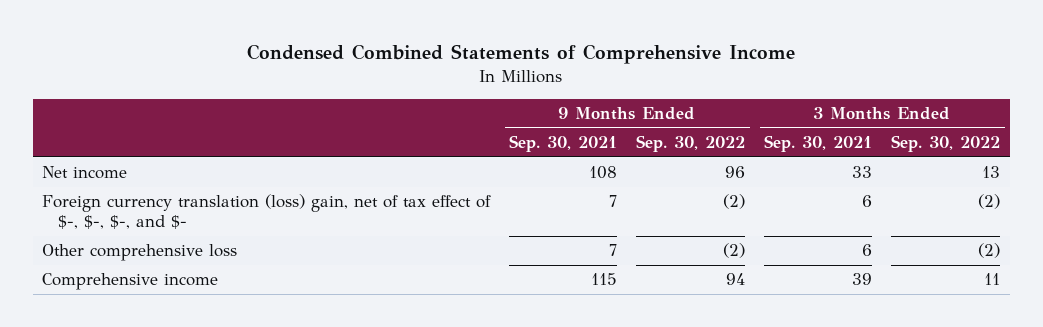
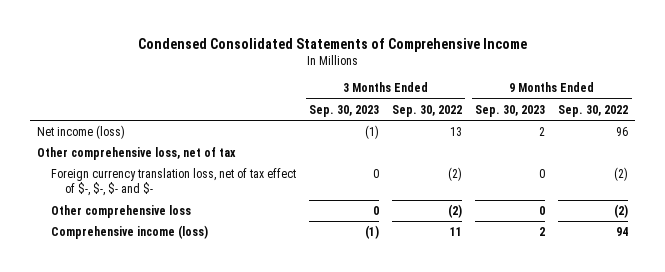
[247,44,796,65] Condensed Combined Statements of Comprehensive Income -> [137,38,527,53] Condensed Consolidated Statements of Comprehensive Income
[509,135,618,153] Sep. 30, 2021 -> none
[764,135,873,153] Sep. 30, 2021 -> none
none -> [309,104,380,117] Sep. 30, 2023
none -> [475,104,546,117] Sep. 30, 2023
[42,166,128,180] Net income -> [36,124,125,139] Net income (loss)
none -> [36,146,236,160] Other comprehensive loss, net of tax
[42,194,492,229] Foreign currency translation (loss) gain, net of tax effect of $-, $-, $-, and $- -> [50,167,296,197] Foreign currency translation loss, net of tax effect of $-, $-, $- and $-
[42,273,219,291] Comprehensive income -> [50,224,208,239] Comprehensive income (loss)

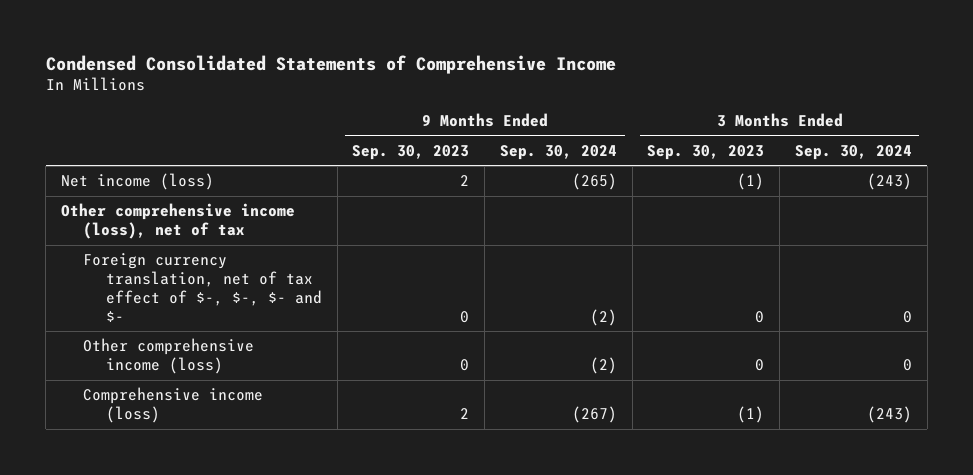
[392,104,463,117] Sep. 30, 2022 -> none
[558,104,629,117] Sep. 30, 2022 -> none
none -> [499,144,617,160] Sep. 30, 2024
none -> [794,144,912,160] Sep. 30, 2024
[36,146,236,160] Other comprehensive loss, net of tax -> [60,203,295,240] Other comprehensive income (loss), net of tax
[50,167,296,197] Foreign currency translation loss, net of tax effect of $-, $-, $- and $- -> [83,253,322,322] Foreign currency translation, net of tax effect of $-, $-, $- and $-
[50,204,191,218] Other comprehensive loss -> [83,338,255,375] Other comprehensive income (loss)

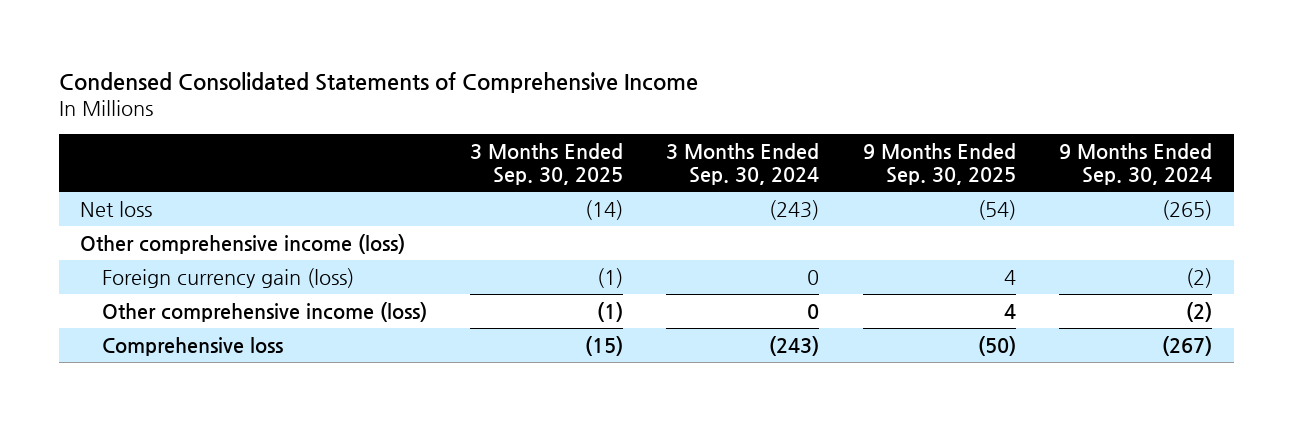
[352,144,470,160] Sep. 30, 2023 -> none
[647,144,765,160] Sep. 30, 2023 -> none
none -> [470,142,624,186] 3 Months Ended Sep. 30, 2025
none -> [862,142,1016,186] 9 Months Ended Sep. 30, 2025
[60,173,214,191] Net income (loss) -> [80,200,153,217] Net loss
[60,203,295,240] Other comprehensive income (loss), net of tax -> [80,233,406,254] Other comprehensive income (loss)
[83,253,322,322] Foreign currency translation, net of tax effect of $-, $-, $- and $- -> [101,267,354,288] Foreign currency gain (loss)
[83,387,264,424] Comprehensive income (loss) -> [101,336,283,356] Comprehensive loss

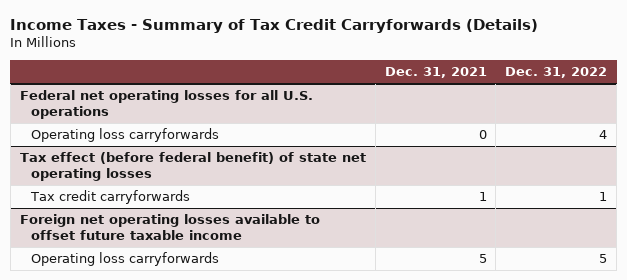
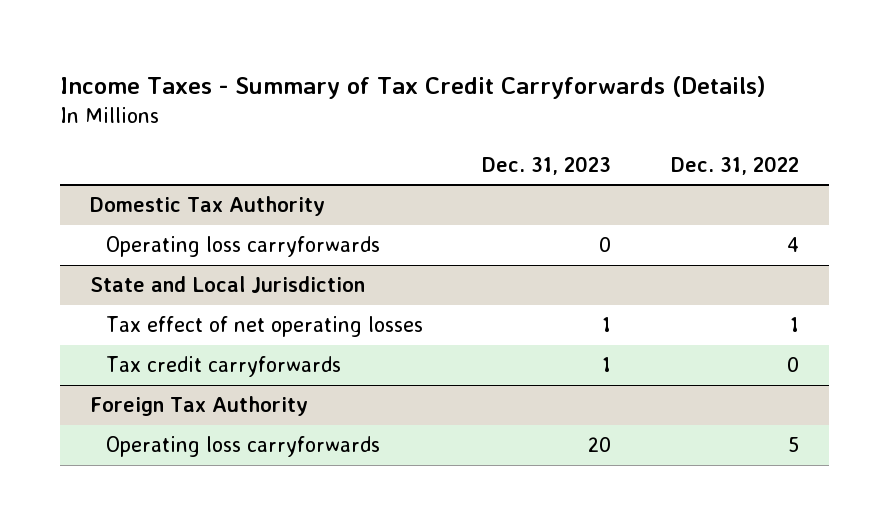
[384,67,487,79] Dec. 31, 2021 -> none
none -> [482,155,612,175] Dec. 31, 2023
[19,90,313,120] Federal net operating losses for all U.S. operations -> [90,196,326,217] Domestic Tax Authority
[19,152,366,182] Tax effect (before federal benefit) of state net operating losses -> [90,276,366,294] State and Local Jurisdiction
none -> [105,316,423,338] Tax effect of net operating losses
[599,192,608,202] 1 -> [786,357,799,373] 0
[19,214,320,241] Foreign net operating losses available to offset future taxable income -> [90,396,309,417] Foreign Tax Authority

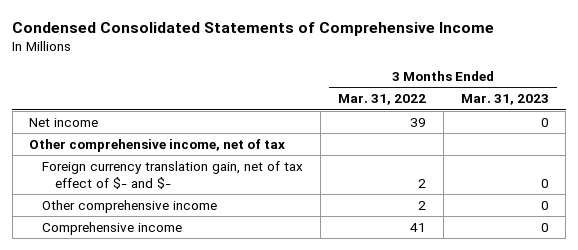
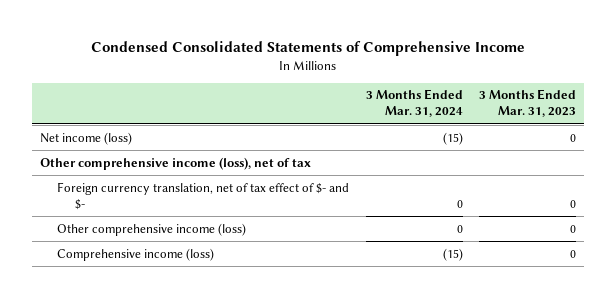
[337,94,426,106] Mar. 31, 2022 -> none
none -> [365,89,463,118] 3 Months Ended Mar. 31, 2024
[29,118,99,128] Net income -> [40,131,133,145] Net income (loss)
[29,139,286,153] Other comprehensive income, net of tax -> [40,156,312,170] Other comprehensive income (loss), net of tax
[42,161,304,189] Foreign currency translation gain, net of tax effect of $- and $- -> [57,181,350,210] Foreign currency translation, net of tax effect of $- and $-
[42,200,218,214] Other comprehensive income -> [57,222,247,236] Other comprehensive income (loss)
[42,222,183,236] Comprehensive income -> [57,247,215,261] Comprehensive income (loss)

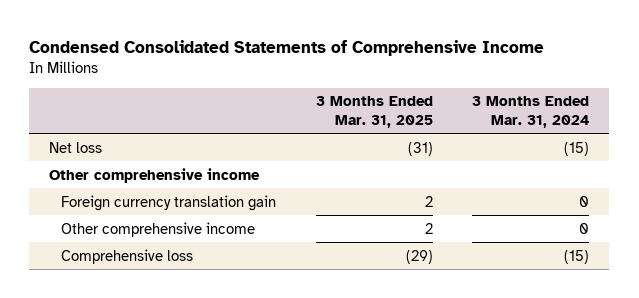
[478,89,576,118] 3 Months Ended Mar. 31, 2023 -> none
none -> [315,96,433,128] 3 Months Ended Mar. 31, 2025
[40,131,133,145] Net income (loss) -> [49,141,103,153] Net loss
[40,156,312,170] Other comprehensive income (loss), net of tax -> [49,167,261,183] Other comprehensive income
[57,181,350,210] Foreign currency translation, net of tax effect of $- and $- -> [60,194,276,211] Foreign currency translation gain
[57,222,247,236] Other comprehensive income (loss) -> [60,221,255,237] Other comprehensive income
[57,247,215,261] Comprehensive income (loss) -> [60,248,193,264] Comprehensive loss

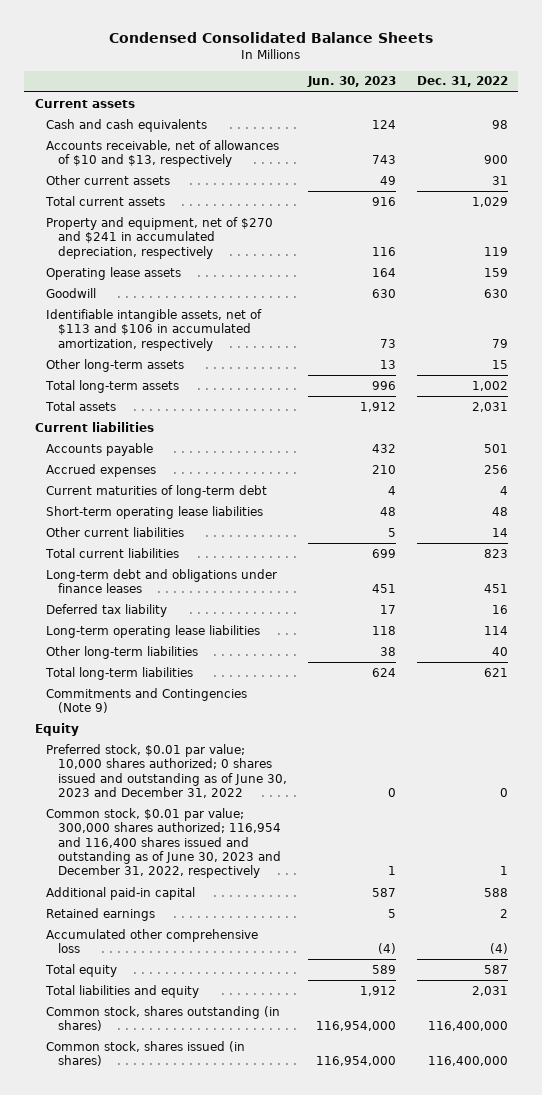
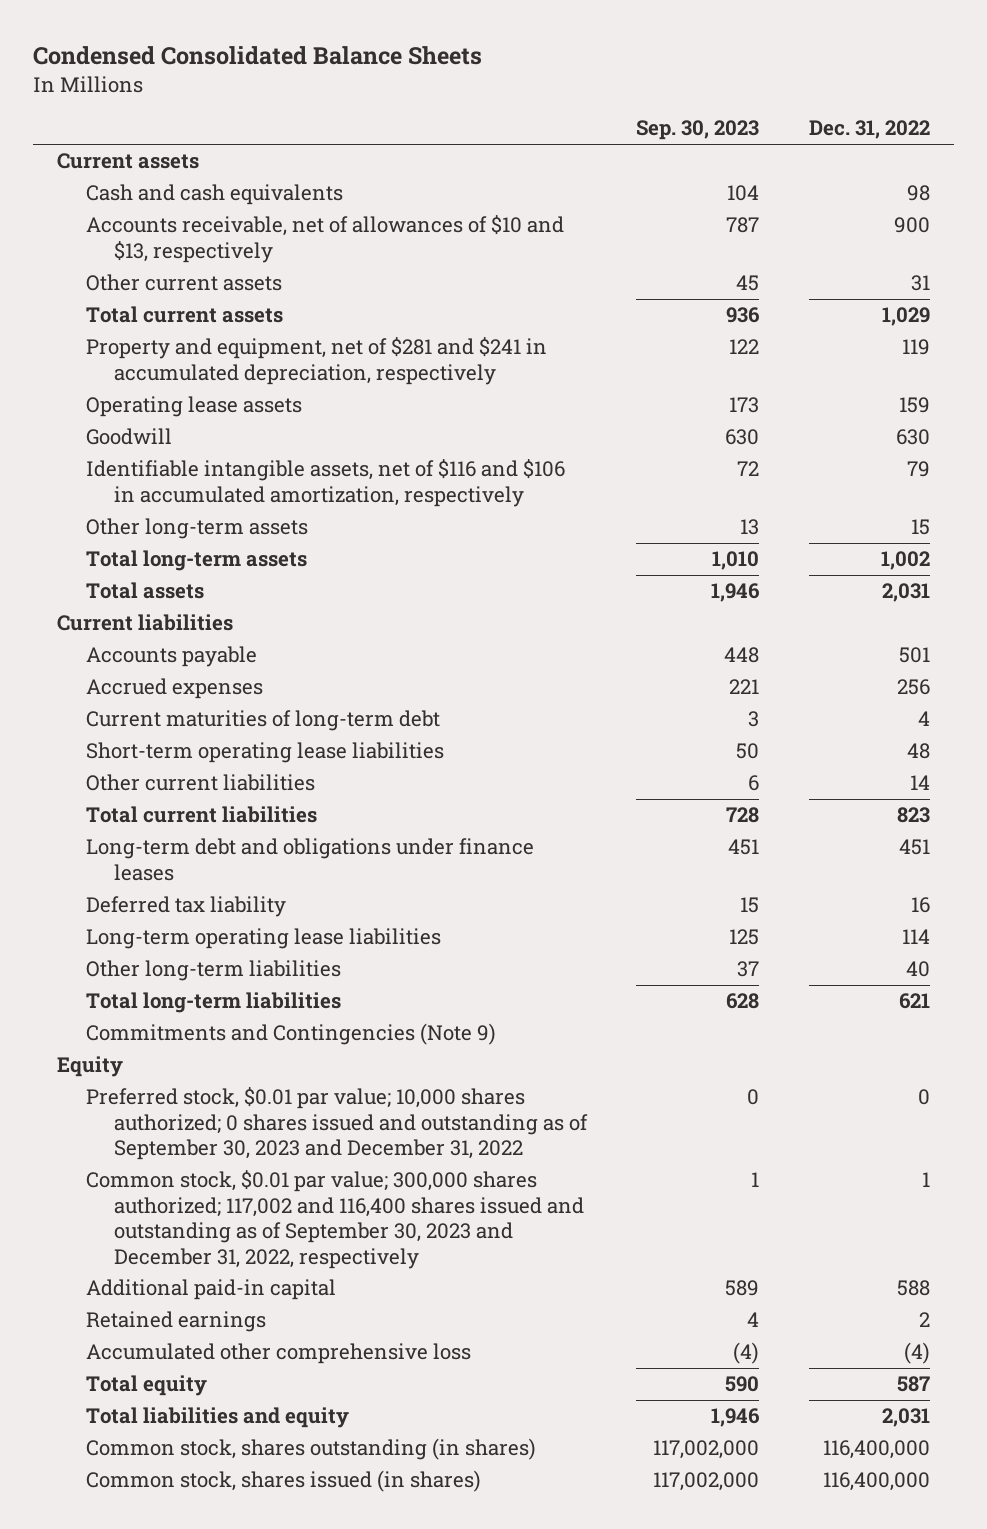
[306,76,396,88] Jun. 30, 2023 -> none
none -> [636,120,760,141] Sep. 30, 2023
[46,216,274,259] Property and equipment, net of $270 and $241 in accumulated depreciation, respectively -> [85,337,547,385] Property and equipment, net of $281 and $241 in accumulated depreciation, respectively
[46,308,263,351] Identifiable intangible assets, net of $113 and $106 in accumulated amortization, respectively -> [85,459,565,507] Identifiable intangible assets, net of $116 and $106 in accumulated amortization, respectively
[46,743,287,798] Preferred stock, $0.01 par value; 10,000 shares authorized; 0 shares issued and outstanding as of June 30, 2023 and December 31, 2022 -> [85,1087,588,1161] Preferred stock, $0.01 par value; 10,000 shares authorized; 0 shares issued and outstanding as of September 30, 2023 and December 31, 2022
[46,807,281,879] Common stock, $0.01 par value; 300,000 shares authorized; 116,954 and 116,400 shares issued and outstanding as of June 30, 2023 and December 31, 2022, respectively -> [85,1170,584,1269] Common stock, $0.01 par value; 300,000 shares authorized; 117,002 and 116,400 shares issued and outstanding as of September 30, 2023 and December 31, 2022, respectively

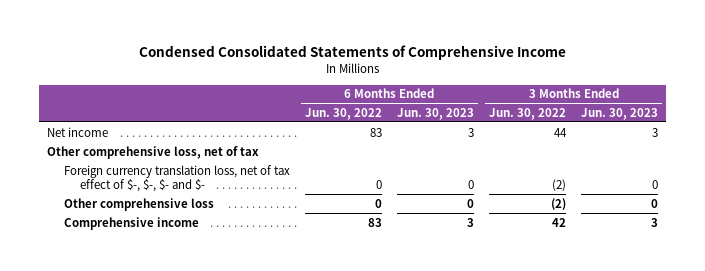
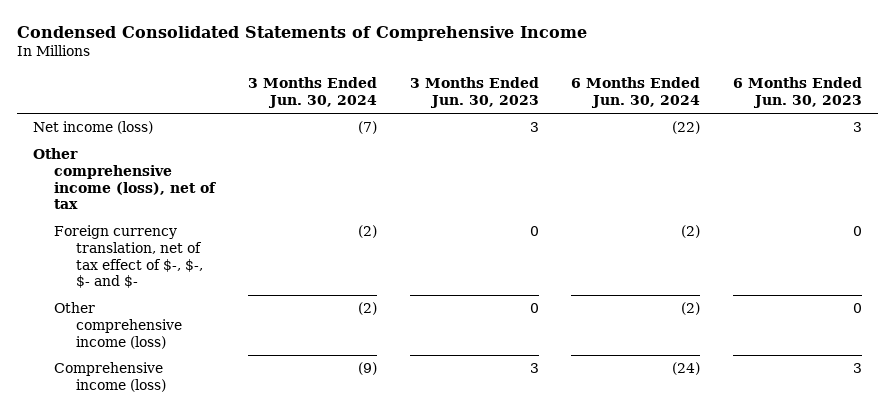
[304,107,382,120] Jun. 30, 2022 -> none
[489,107,567,120] Jun. 30, 2022 -> none
none -> [248,77,378,108] 3 Months Ended Jun. 30, 2024
none -> [571,77,701,108] 6 Months Ended Jun. 30, 2024
[46,126,108,137] Net income -> [33,121,154,135] Net income (loss)
[46,145,259,159] Other comprehensive loss, net of tax -> [33,148,217,210] Other comprehensive income (loss), net of tax
[63,164,290,192] Foreign currency translation loss, net of tax effect of $-, $-, $- and $- -> [54,225,203,289] Foreign currency translation, net of tax effect of $-, $-, $- and $-
[63,197,214,211] Other comprehensive loss -> [54,302,182,349] Other comprehensive income (loss)
[63,216,199,230] Comprehensive income -> [54,362,166,392] Comprehensive income (loss)

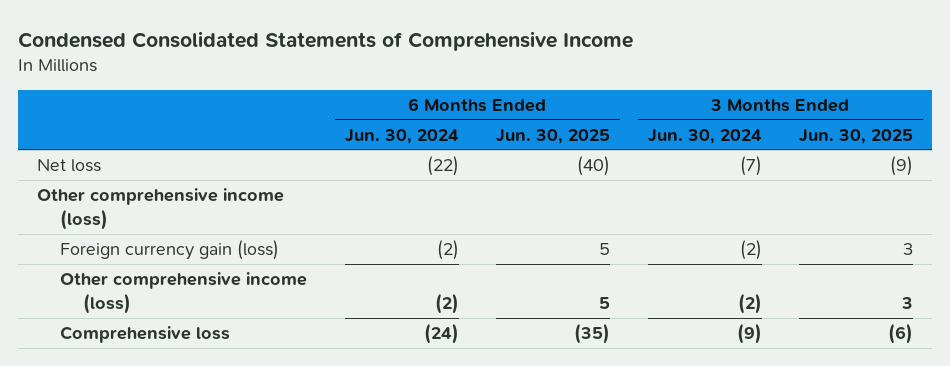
[409,77,539,108] 3 Months Ended Jun. 30, 2023 -> none
[732,77,862,108] 6 Months Ended Jun. 30, 2023 -> none
none -> [496,128,611,144] Jun. 30, 2025
none -> [799,128,914,144] Jun. 30, 2025
[33,121,154,135] Net income (loss) -> [37,159,102,173] Net loss
[33,148,217,210] Other comprehensive income (loss), net of tax -> [37,188,285,230] Other comprehensive income (loss)
[54,225,203,289] Foreign currency translation, net of tax effect of $-, $-, $- and $- -> [60,240,280,261] Foreign currency gain (loss)
[54,362,166,392] Comprehensive income (loss) -> [60,326,231,344] Comprehensive loss

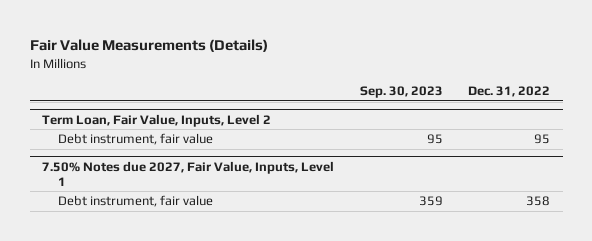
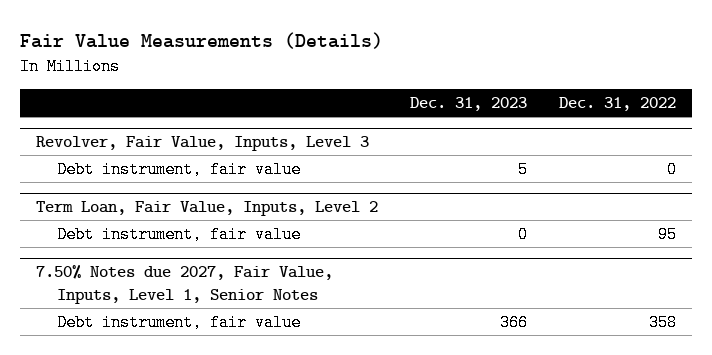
[359,86,443,99] Sep. 30, 2023 -> none
none -> [409,97,527,112] Dec. 31, 2023
none -> [35,136,369,152] Revolver, Fair Value, Inputs, Level 3
none -> [57,160,302,178] Debt instrument, fair value
[42,160,335,186] 7.50% Notes due 2027, Fair Value, Inputs, Level 1 -> [35,265,333,304] 7.50% Notes due 2027, Fair Value, Inputs, Level 1, Senior Notes

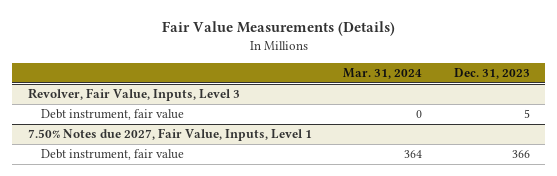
[559,97,677,112] Dec. 31, 2022 -> none
none -> [343,67,423,79] Mar. 31, 2024
[35,201,378,217] Term Loan, Fair Value, Inputs, Level 2 -> none
[57,225,302,243] Debt instrument, fair value -> none
[35,265,333,304] 7.50% Notes due 2027, Fair Value, Inputs, Level 1, Senior Notes -> [27,128,312,142] 7.50% Notes due 2027, Fair Value, Inputs, Level 1

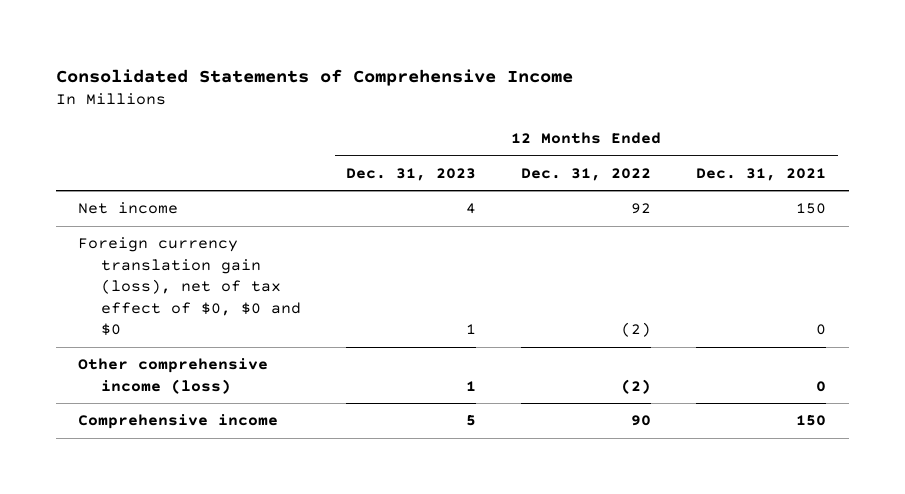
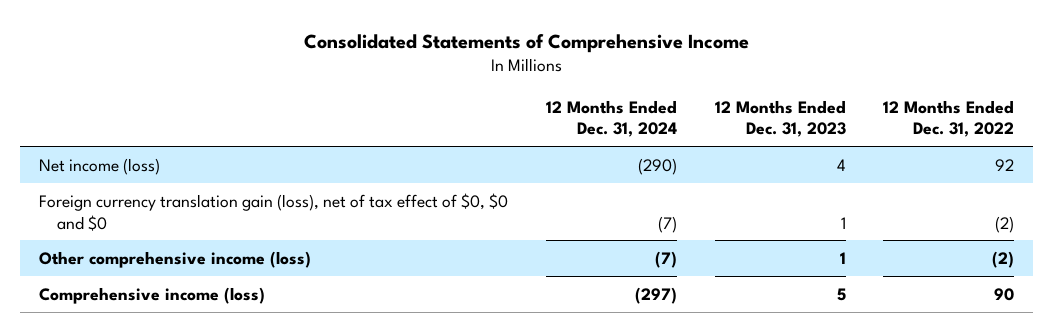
[696,167,827,181] Dec. 31, 2021 -> none
none -> [545,99,677,138] 12 Months Ended Dec. 31, 2024
[78,202,179,215] Net income -> [39,157,161,175] Net income (loss)
[78,414,279,430] Comprehensive income -> [39,286,266,304] Comprehensive income (loss)

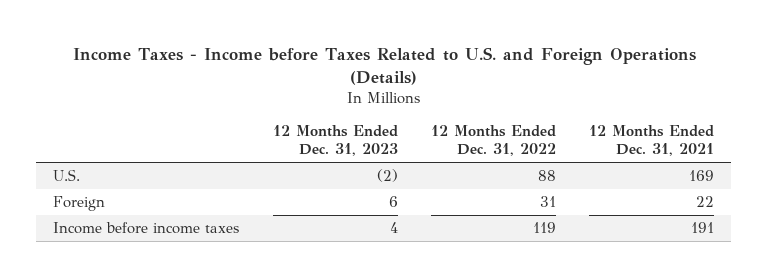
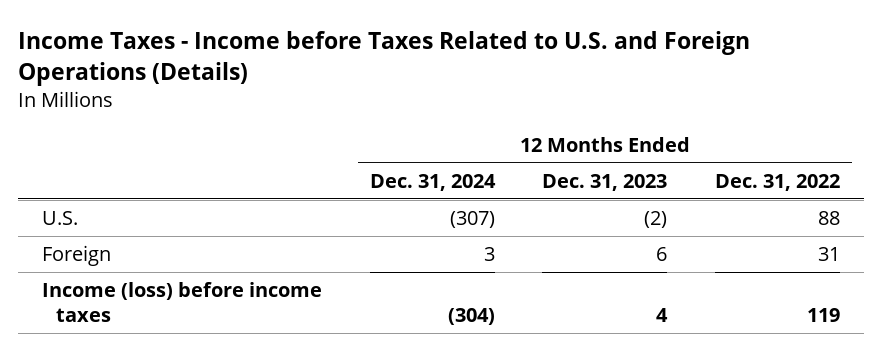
[589,124,715,156] 12 Months Ended Dec. 31, 2021 -> none
none -> [369,173,496,191] Dec. 31, 2024
[53,222,240,235] Income before income taxes -> [41,282,322,323] Income (loss) before income taxes

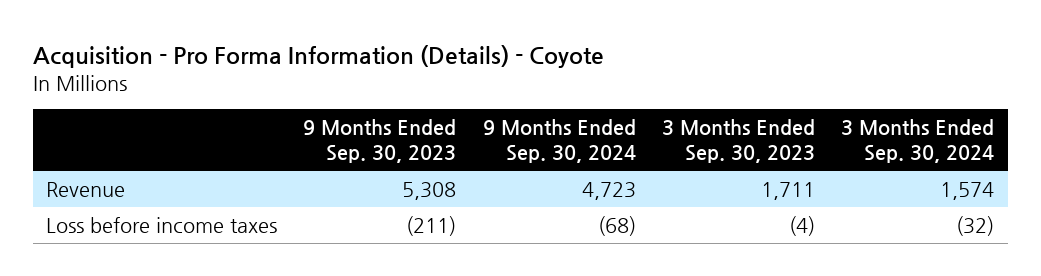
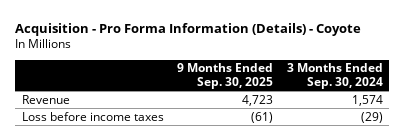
[303,118,457,164] 9 Months Ended Sep. 30, 2023 -> none
[482,118,636,164] 9 Months Ended Sep. 30, 2024 -> none
[662,118,816,164] 3 Months Ended Sep. 30, 2023 -> none
none -> [177,63,274,89] 9 Months Ended Sep. 30, 2025
[956,215,995,236] (32) -> [360,111,383,123] (29)

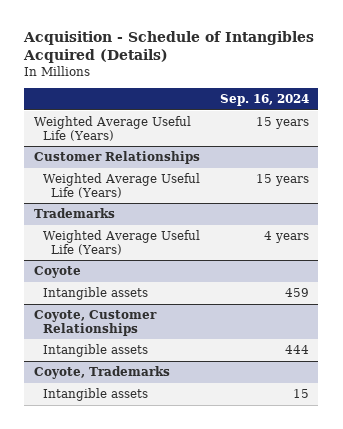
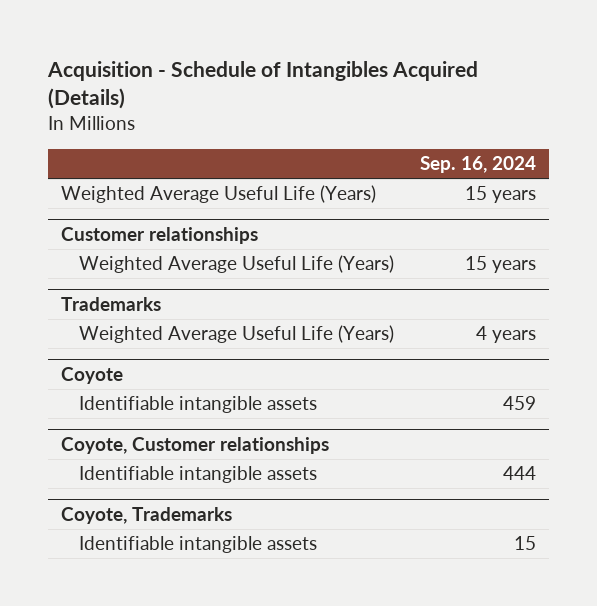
[34,151,201,165] Customer Relationships -> [61,226,259,244] Customer relationships
[42,287,148,301] Intangible assets -> [78,396,317,414] Identifiable intangible assets
[34,310,158,336] Coyote, Customer Relationships -> [61,436,330,454] Coyote, Customer relationships
[42,344,148,358] Intangible assets -> [78,466,317,484] Identifiable intangible assets
[42,388,148,402] Intangible assets -> [78,536,317,554] Identifiable intangible assets

